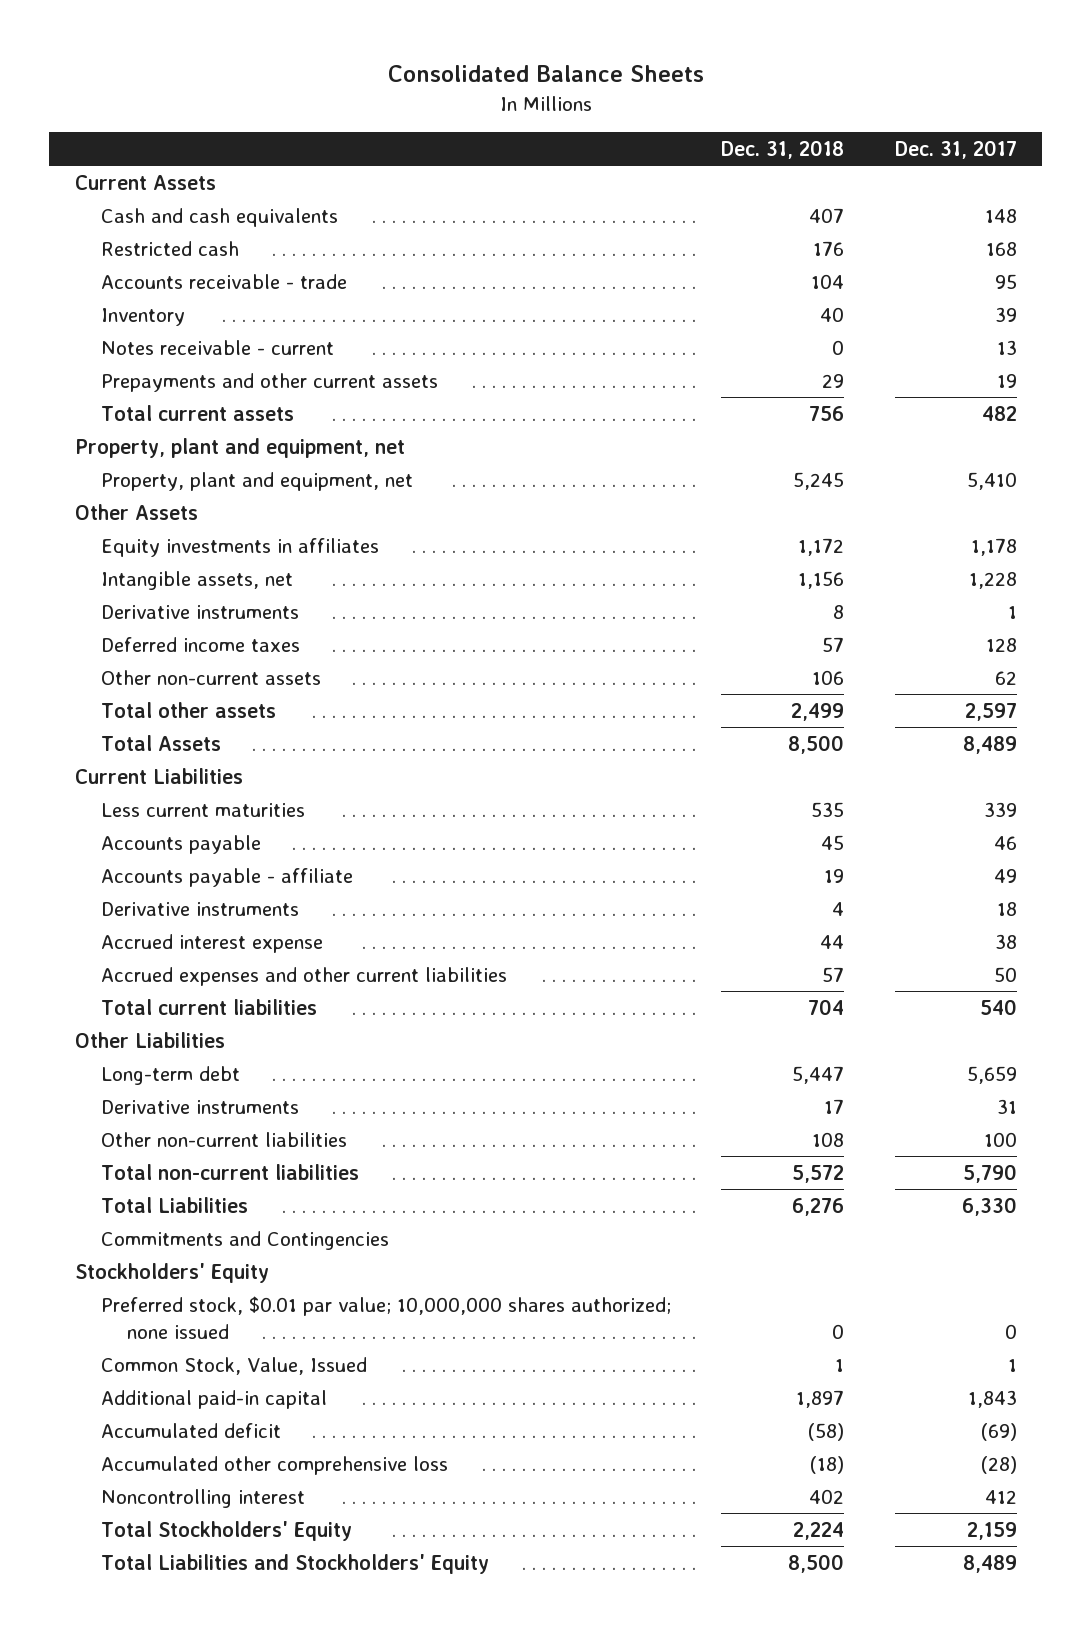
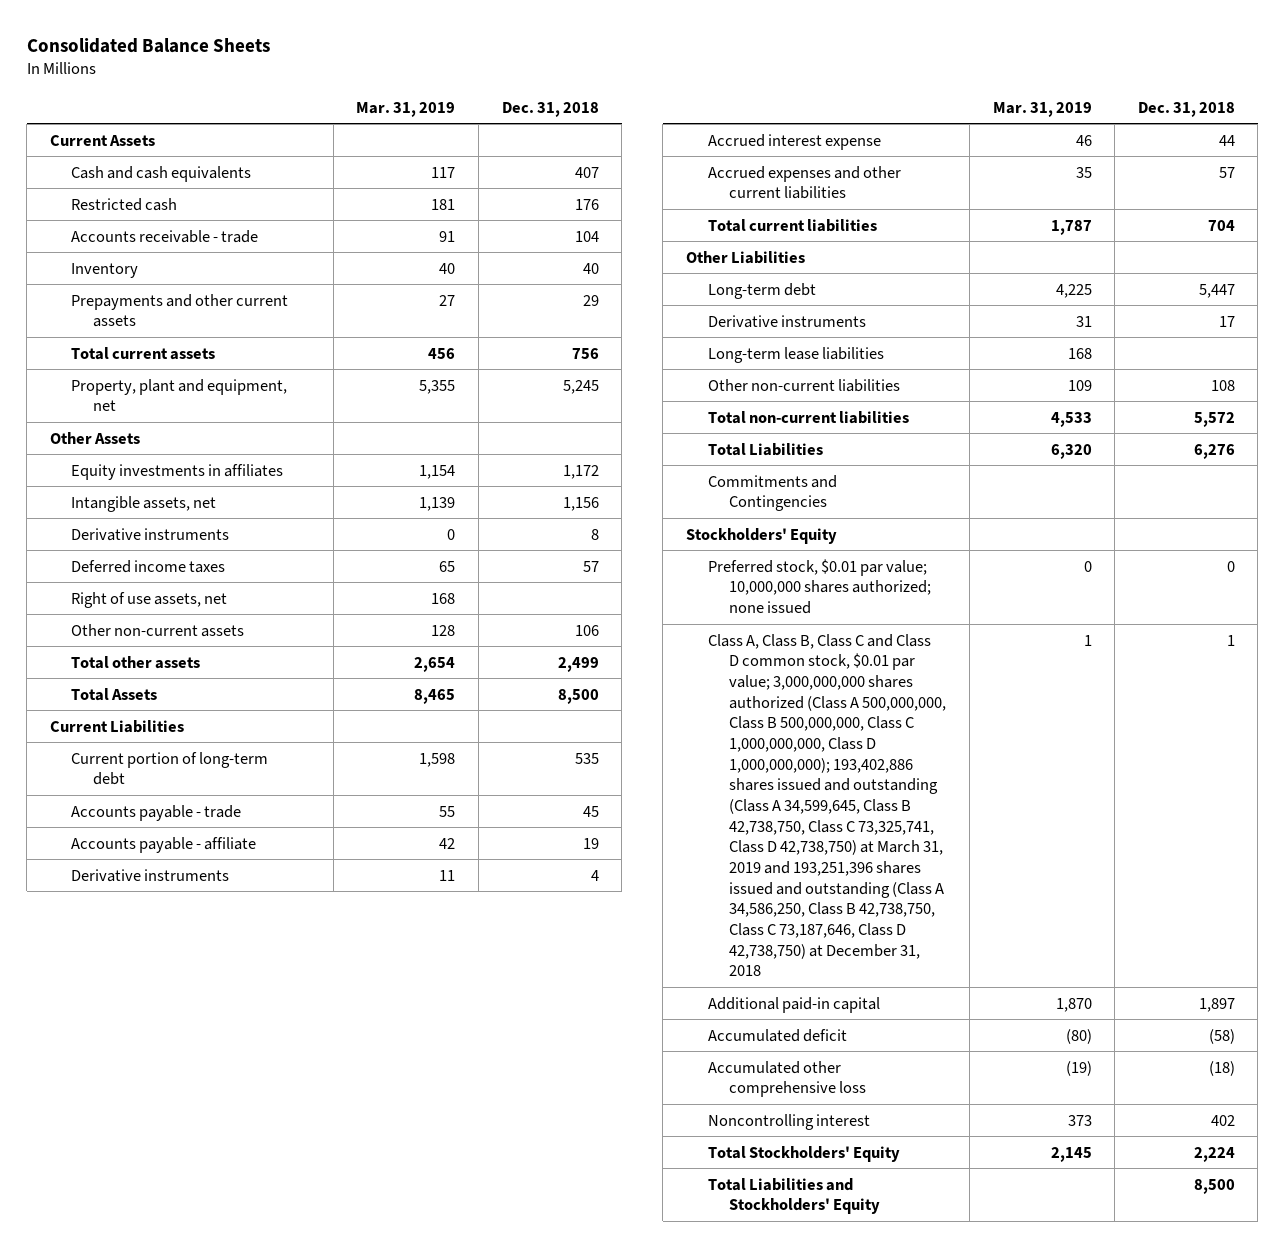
[894,139,1017,159] Dec. 31, 2017 -> none
none -> [356,101,456,117] Mar. 31, 2019
[100,339,334,355] Notes receivable - current -> none
[74,437,405,458] Property, plant and equipment, net -> none
none -> [71,591,228,608] Right of use assets, net
[100,802,305,817] Less current maturities -> [71,751,269,786] Current portion of long-term debt
[100,834,261,854] Accounts payable -> [71,804,242,821] Accounts payable - trade
none -> [707,346,884,363] Long-term lease liabilities
[100,1356,367,1375] Common Stock, Value, Issued -> [707,633,947,977] Class A, Class B, Class C and Class D common stock, $0.01 par value; 3,000,000,000 shares authorized (Class A 500,000,000, Class B 500,000,000, Class C 1,000,000,000, Class D 1,000,000,000); 193,402,886 shares issued and outstanding (Class A 34,599,645, Class B 42,738,750, Class C 73,325,741, Class D 42,738,750) at March 31, 2019 and 193,251,396 shares issued and outstanding (Class A 34,586,250, Class B 42,738,750, Class C 73,187,646, Class D 42,738,750) at December 31, 2018

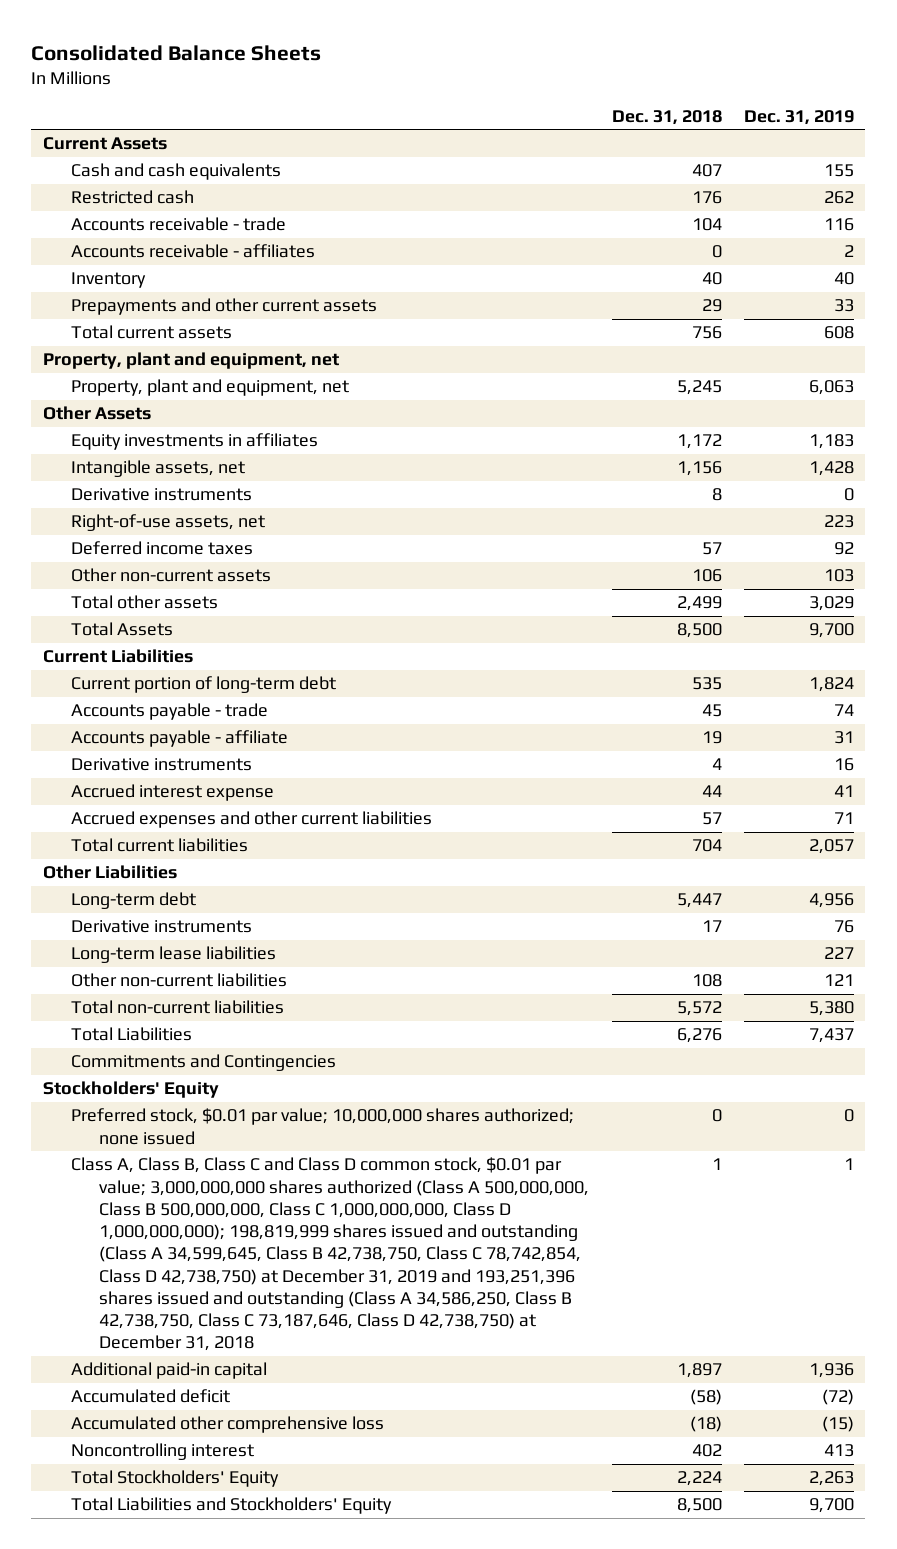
[356,101,456,117] Mar. 31, 2019 -> none
none -> [744,109,855,125] Dec. 31, 2019
none -> [70,244,315,259] Accounts receivable - affiliates
none -> [42,352,339,370] Property, plant and equipment, net
none -> [70,514,265,532] Right-of-use assets, net
[71,591,228,608] Right of use assets, net -> none
[707,633,947,977] Class A, Class B, Class C and Class D common stock, $0.01 par value; 3,000,000,000 shares authorized (Class A 500,000,000, Class B 500,000,000, Class C 1,000,000,000, Class D 1,000,000,000); 193,402,886 shares issued and outstanding (Class A 34,599,645, Class B 42,738,750, Class C 73,325,741, Class D 42,738,750) at March 31, 2019 and 193,251,396 shares issued and outstanding (Class A 34,586,250, Class B 42,738,750, Class C 73,187,646, Class D 42,738,750) at December 31, 2018 -> [70,1157,590,1352] Class A, Class B, Class C and Class D common stock, $0.01 par value; 3,000,000,000 shares authorized (Class A 500,000,000, Class B 500,000,000, Class C 1,000,000,000, Class D 1,000,000,000); 198,819,999 shares issued and outstanding (Class A 34,599,645, Class B 42,738,750, Class C 78,742,854, Class D 42,738,750) at December 31, 2019 and 193,251,396 shares issued and outstanding (Class A 34,586,250, Class B 42,738,750, Class C 73,187,646, Class D 42,738,750) at December 31, 2018

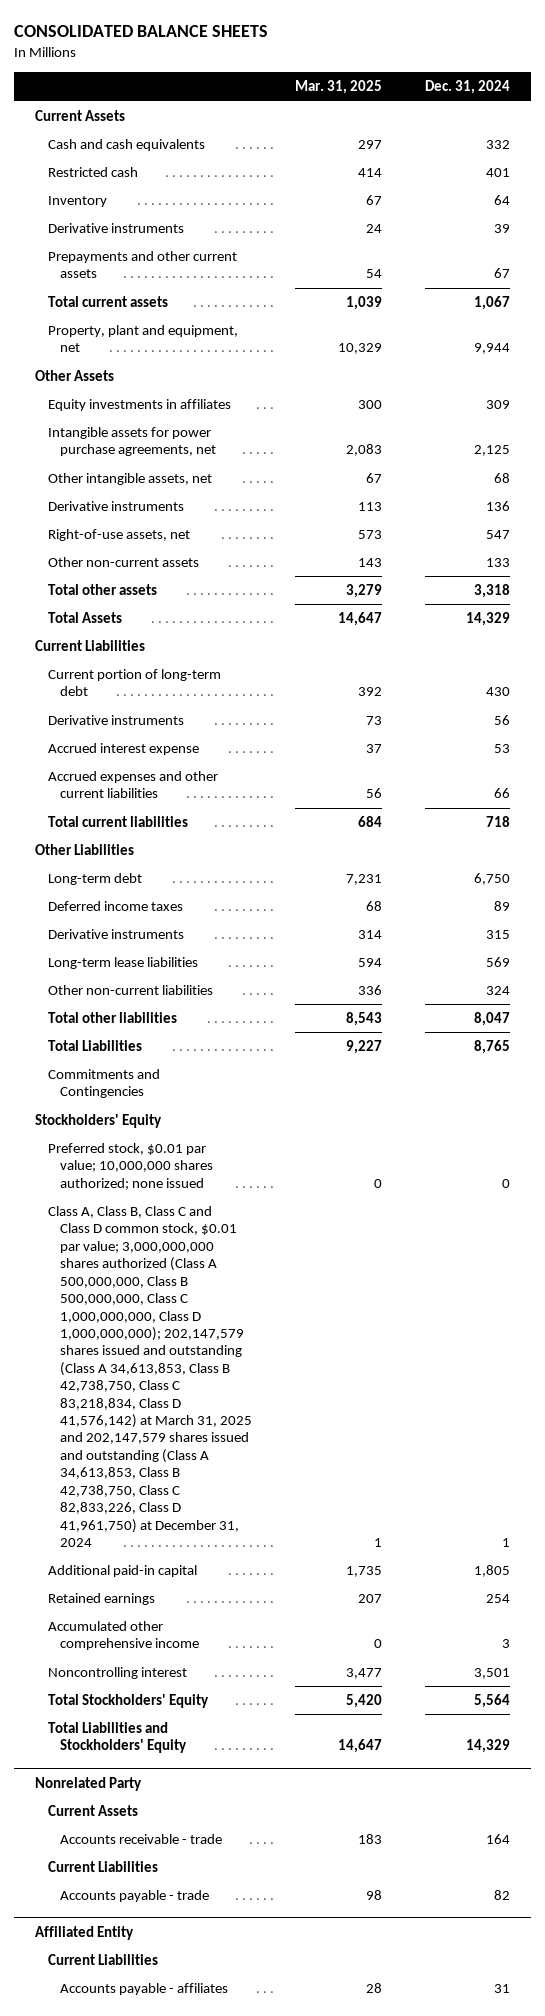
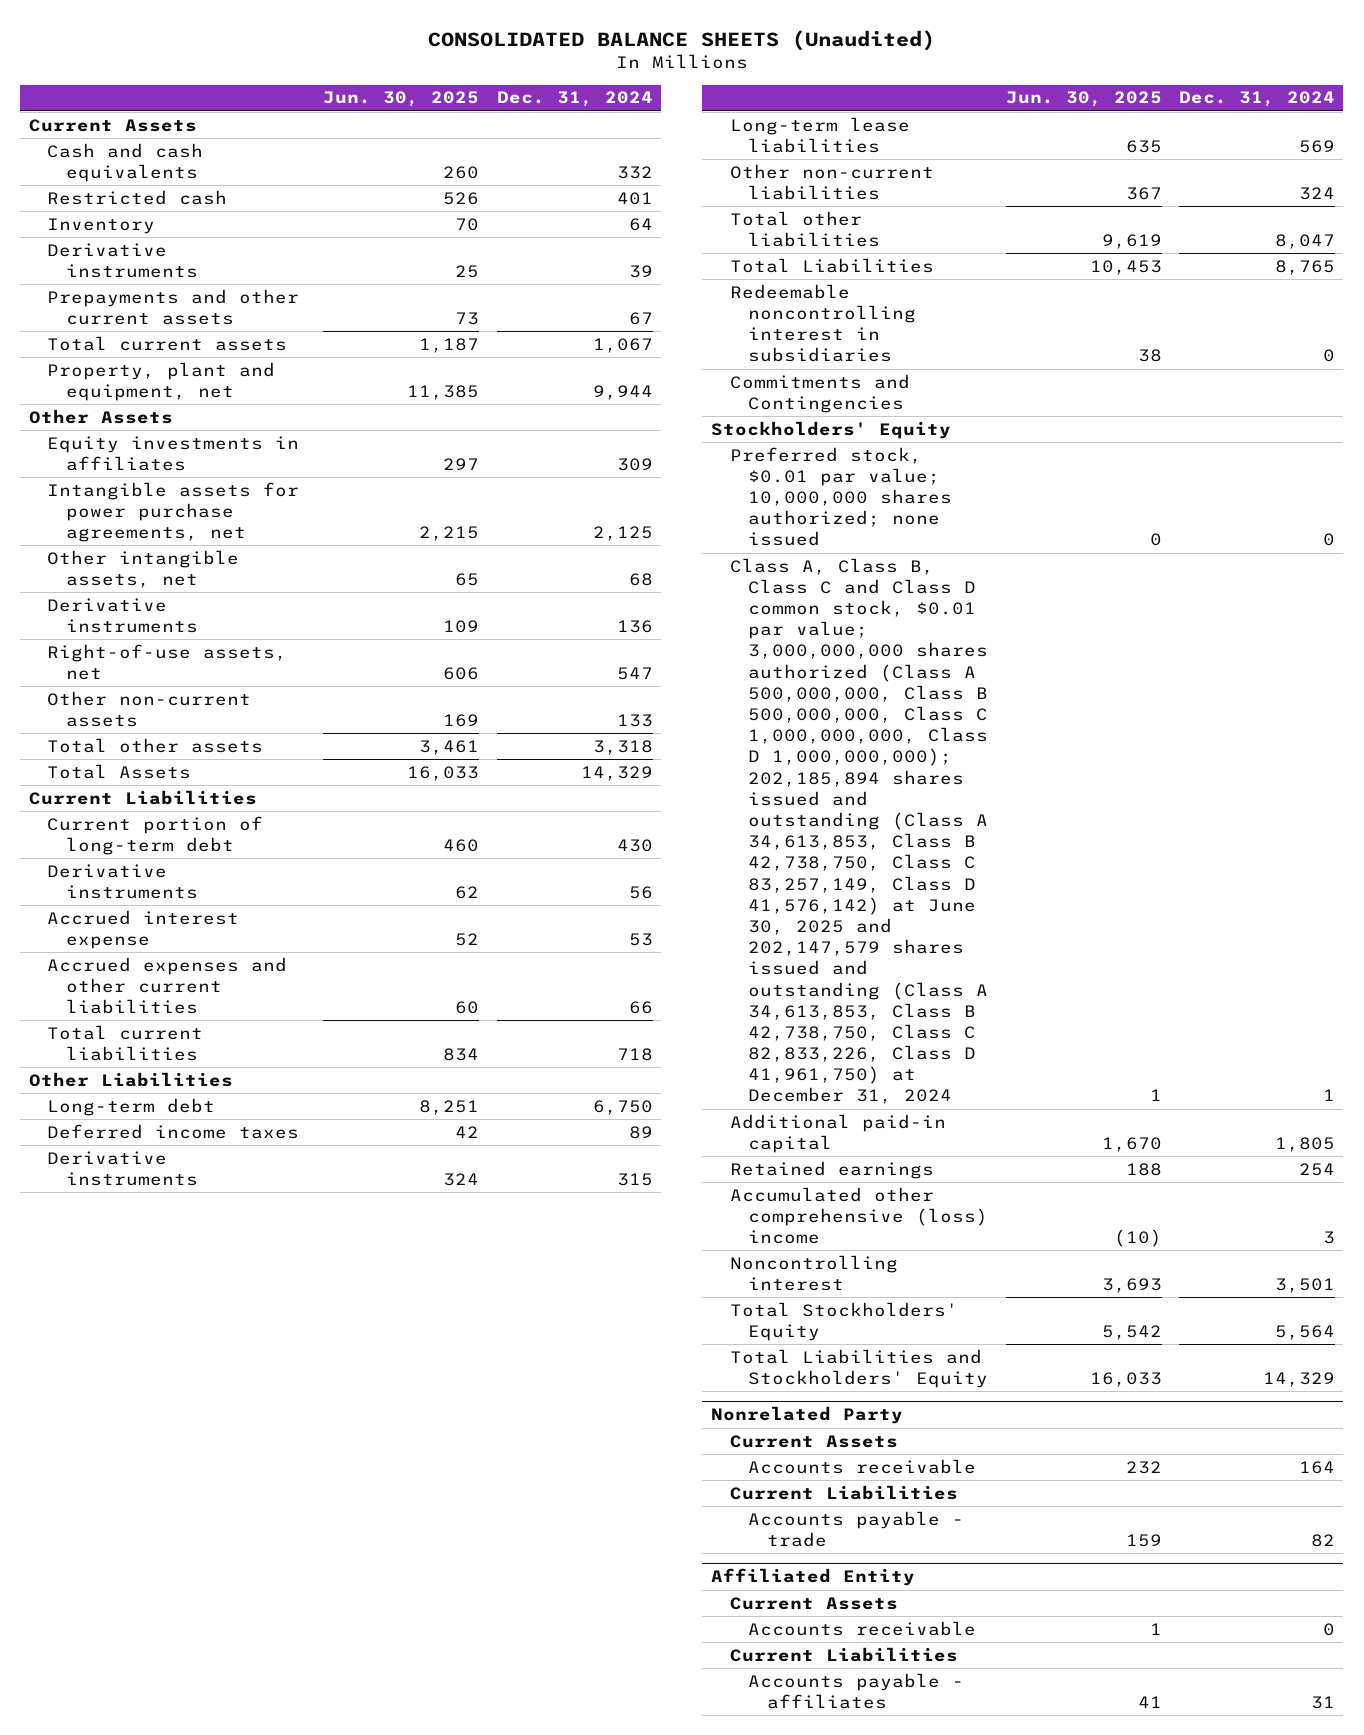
[13,24,268,37] CONSOLIDATED BALANCE SHEETS -> [427,29,935,51] CONSOLIDATED BALANCE SHEETS (Unaudited)
[295,80,383,95] Mar. 31, 2025 -> none
none -> [323,91,480,108] Jun. 30, 2025
none -> [729,283,917,363] Redeemable noncontrolling interest in subsidiaries
[47,1206,253,1547] Class A, Class B, Class C and Class D common stock, $0.01 par value; 3,000,000,000 shares authorized (Class A 500,000,000, Class B 500,000,000, Class C 1,000,000,000, Class D 1,000,000,000); 202,147,579 shares issued and outstanding (Class A 34,613,853, Class B 42,738,750, Class C 83,218,834, Class D 41,576,142) at March 31, 2025 and 202,147,579 shares issued and outstanding (Class A 34,613,853, Class B 42,738,750, Class C 82,833,226, Class D 41,961,750) at December 31, 2024 -> [729,557,989,1105] Class A, Class B, Class C and Class D common stock, $0.01 par value; 3,000,000,000 shares authorized (Class A 500,000,000, Class B 500,000,000, Class C 1,000,000,000, Class D 1,000,000,000); 202,185,894 shares issued and outstanding (Class A 34,613,853, Class B 42,738,750, Class C 83,257,149, Class D 41,576,142) at June 30, 2025 and 202,147,579 shares issued and outstanding (Class A 34,613,853, Class B 42,738,750, Class C 82,833,226, Class D 41,961,750) at December 31, 2024
[47,1621,200,1651] Accumulated other comprehensive income -> [729,1186,989,1245] Accumulated other comprehensive (loss) income
[60,1834,223,1845] Accounts receivable - trade -> [748,1458,977,1474] Accounts receivable
none -> [729,1596,898,1610] Current Assets
none -> [748,1620,977,1636] Accounts receivable

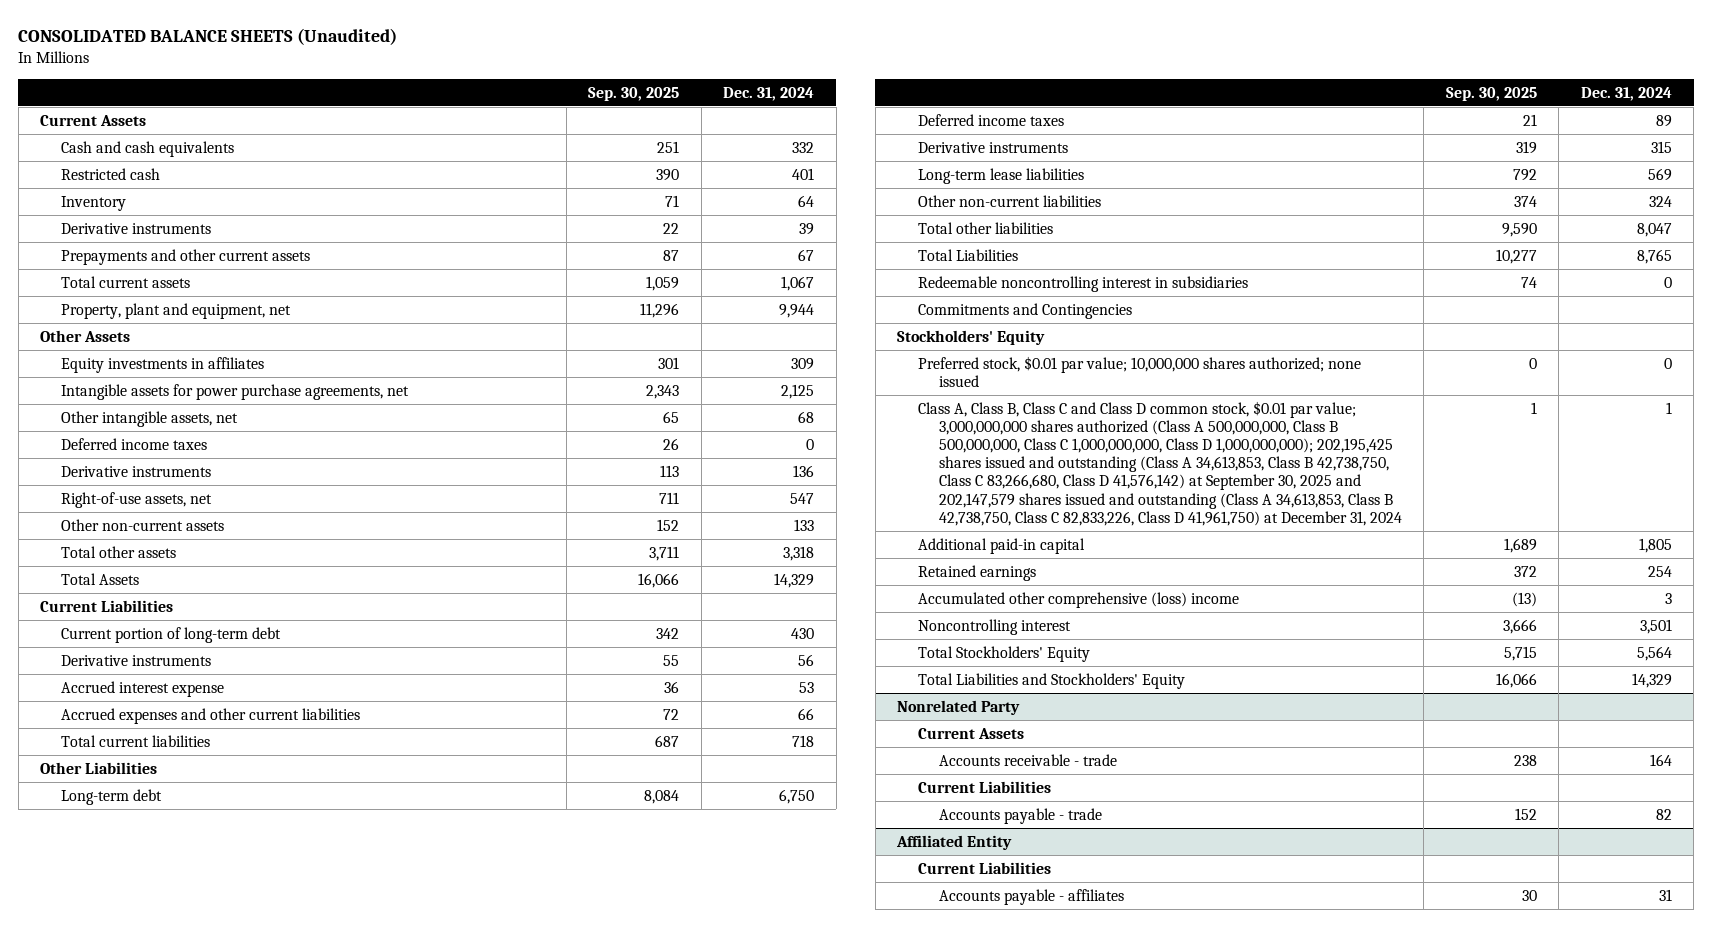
[323,91,480,108] Jun. 30, 2025 -> none
none -> [588,86,680,101] Sep. 30, 2025
none -> [60,437,207,450] Deferred income taxes
[729,557,989,1105] Class A, Class B, Class C and Class D common stock, $0.01 par value; 3,000,000,000 shares authorized (Class A 500,000,000, Class B 500,000,000, Class C 1,000,000,000, Class D 1,000,000,000); 202,185,894 shares issued and outstanding (Class A 34,613,853, Class B 42,738,750, Class C 83,257,149, Class D 41,576,142) at June 30, 2025 and 202,147,579 shares issued and outstanding (Class A 34,613,853, Class B 42,738,750, Class C 82,833,226, Class D 41,961,750) at December 31, 2024 -> [917,400,1402,526] Class A, Class B, Class C and Class D common stock, $0.01 par value; 3,000,000,000 shares authorized (Class A 500,000,000, Class B 500,000,000, Class C 1,000,000,000, Class D 1,000,000,000); 202,195,425 shares issued and outstanding (Class A 34,613,853, Class B 42,738,750, Class C 83,266,680, Class D 41,576,142) at September 30, 2025 and 202,147,579 shares issued and outstanding (Class A 34,613,853, Class B 42,738,750, Class C 82,833,226, Class D 41,961,750) at December 31, 2024
[748,1458,977,1474] Accounts receivable -> [938,753,1117,766] Accounts receivable - trade
[729,1596,898,1610] Current Assets -> none
[748,1620,977,1636] Accounts receivable -> none

